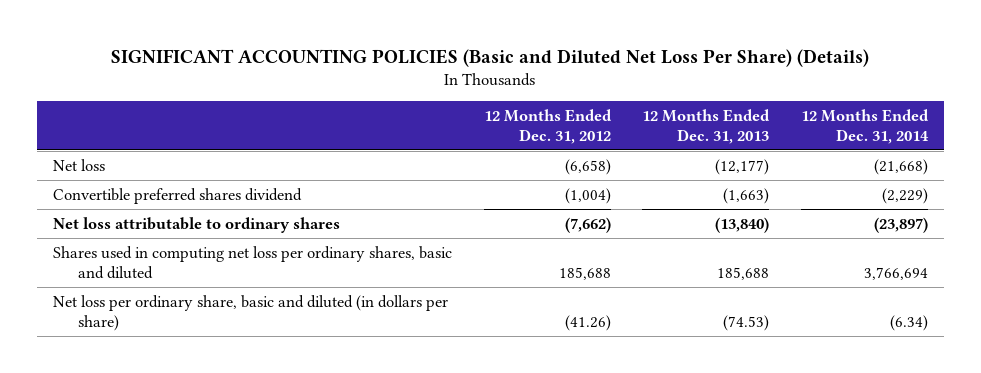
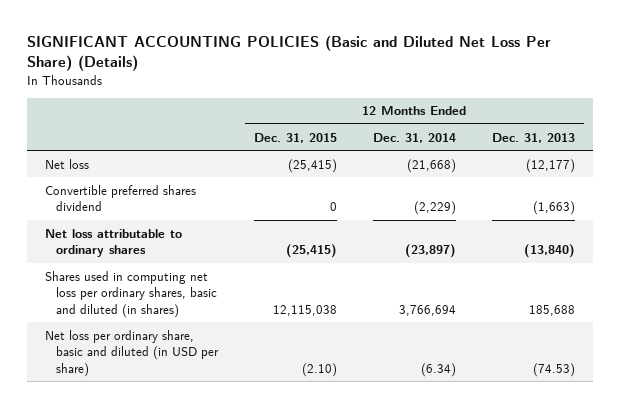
[483,108,612,144] 12 Months Ended Dec. 31, 2012 -> none
none -> [253,132,337,143] Dec. 31, 2015
[52,245,452,279] Shares used in computing net loss per ordinary shares, basic and diluted -> [44,270,217,318] Shares used in computing net loss per ordinary shares, basic and diluted (in shares)
[52,294,448,331] Net loss per ordinary share, basic and diluted (in dollars per share) -> [44,329,219,377] Net loss per ordinary share, basic and diluted (in USD per share)

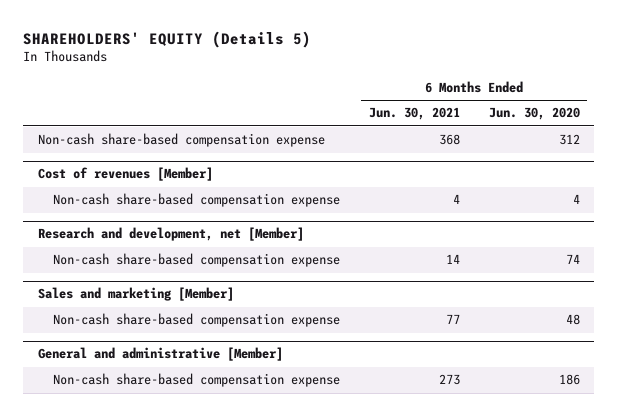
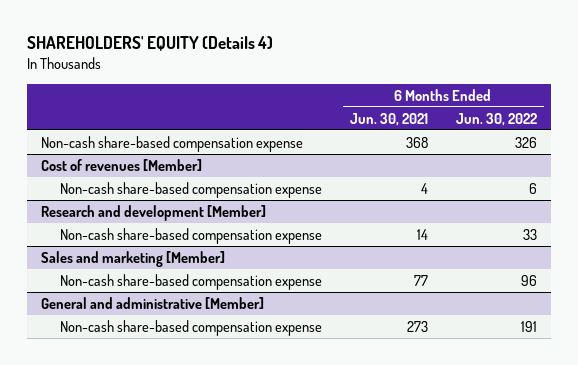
[23,30,312,48] SHAREHOLDERS' EQUITY (Details 5) -> [26,36,273,52] SHAREHOLDERS' EQUITY (Details 4)
[488,107,580,121] Jun. 30, 2020 -> none
none -> [456,112,538,126] Jun. 30, 2022
[37,227,304,242] Research and development, net [Member] -> [40,204,266,221] Research and development [Member]

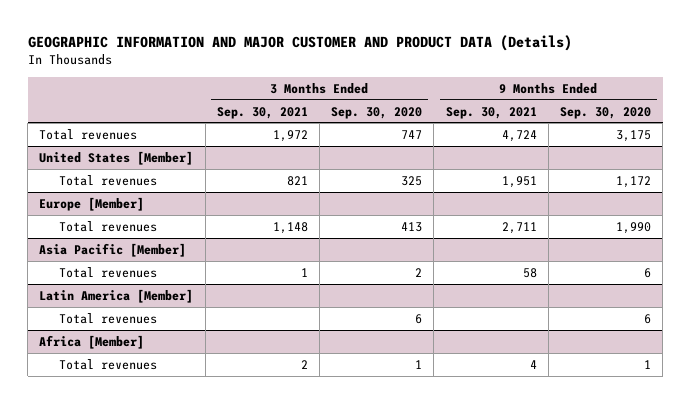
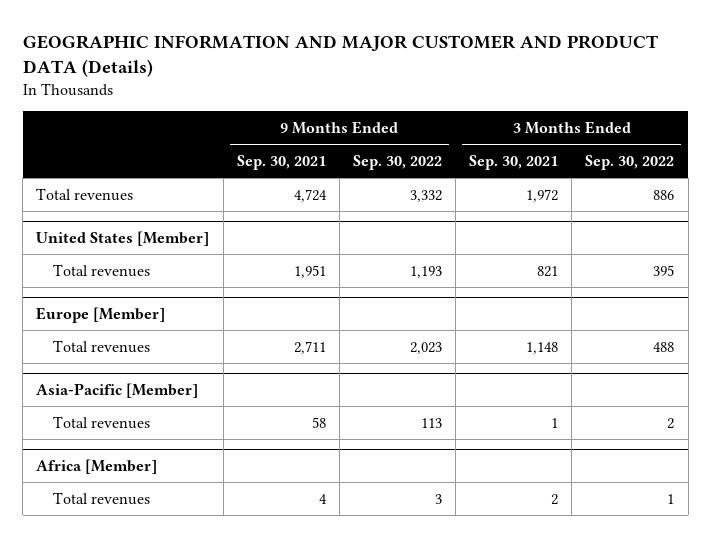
[331,106,423,119] Sep. 30, 2020 -> none
[560,106,652,119] Sep. 30, 2020 -> none
none -> [352,154,442,170] Sep. 30, 2022
none -> [585,154,675,170] Sep. 30, 2022
[39,242,187,257] Asia Pacific [Member] -> [36,383,199,399] Asia-Pacific [Member]
[39,288,194,303] Latin America [Member] -> none
[58,312,157,324] Total revenues -> none

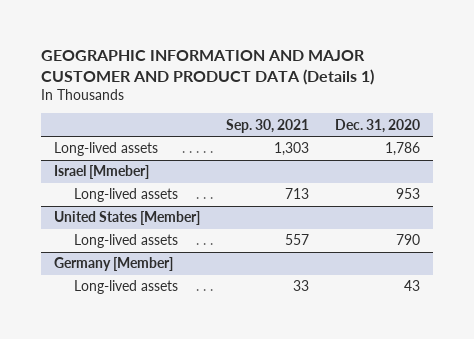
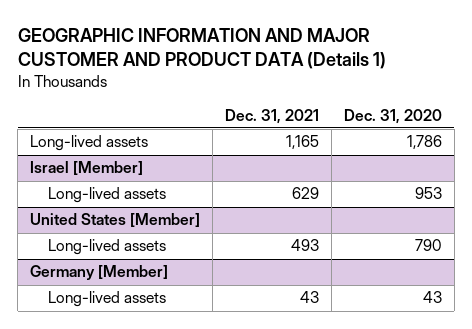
[225,118,309,133] Sep. 30, 2021 -> none
none -> [224,108,319,124] Dec. 31, 2021
[53,165,149,180] Israel [Mmeber] -> [30,161,144,176] Israel [Member]

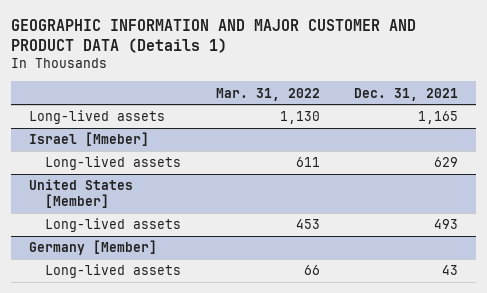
[343,108,442,124] Dec. 31, 2020 -> none
none -> [215,87,320,101] Mar. 31, 2022
[30,161,144,176] Israel [Member] -> [28,132,149,147] Israel [Mmeber]

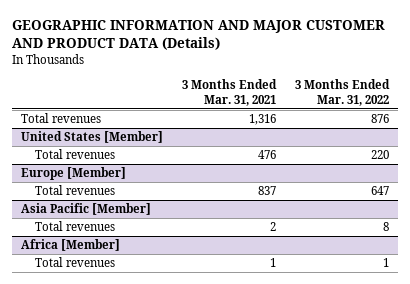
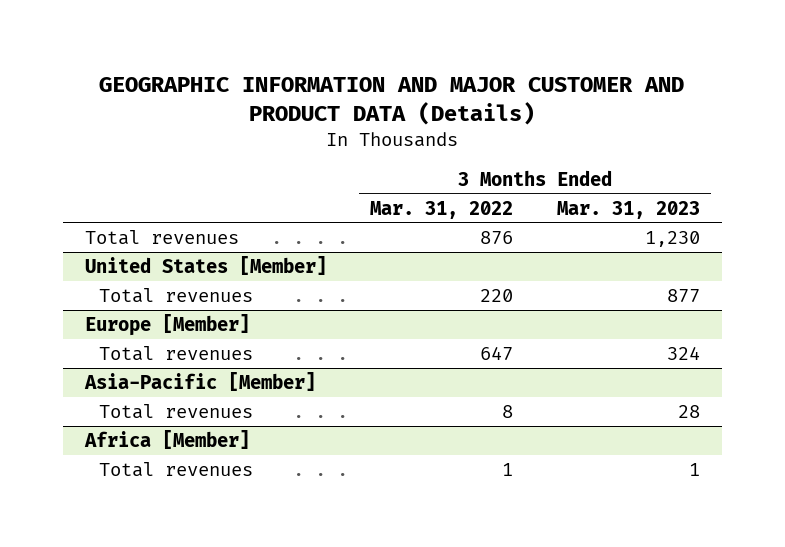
[181,79,277,106] 3 Months Ended Mar. 31, 2021 -> none
none -> [557,200,701,219] Mar. 31, 2023
[21,203,152,216] Asia Pacific [Member] -> [83,371,316,391] Asia-Pacific [Member]

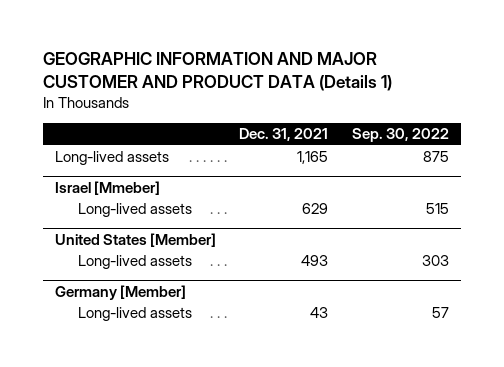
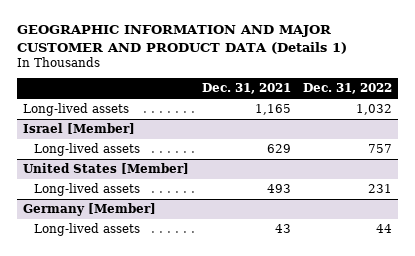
[352,128,450,143] Sep. 30, 2022 -> none
none -> [302,83,392,95] Dec. 31, 2022
[54,180,160,195] Israel [Mmeber] -> [23,122,136,134] Israel [Member]

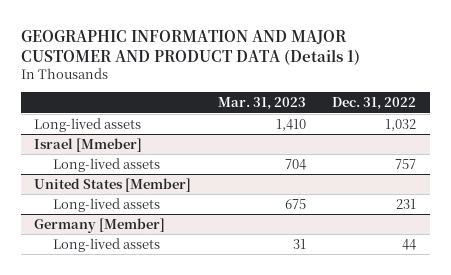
[201,83,291,95] Dec. 31, 2021 -> none
none -> [217,97,306,111] Mar. 31, 2023
[23,122,136,134] Israel [Member] -> [34,137,143,152] Israel [Mmeber]

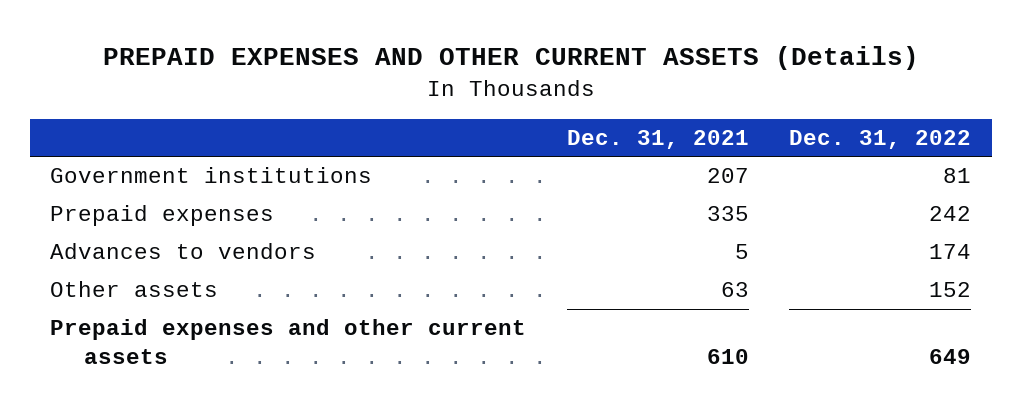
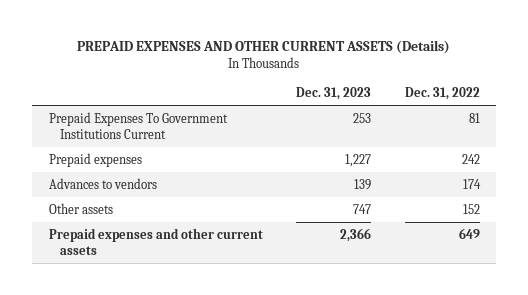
[566,130,749,150] Dec. 31, 2021 -> none
none -> [296,86,372,100] Dec. 31, 2023
[50,167,373,184] Government institutions -> none
none -> [48,111,228,139] Prepaid Expenses To Government Institutions Current

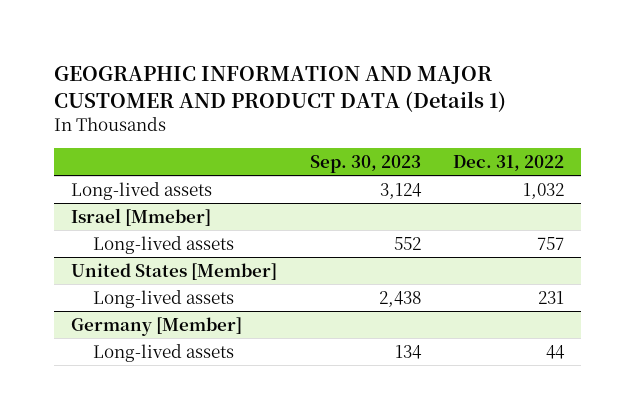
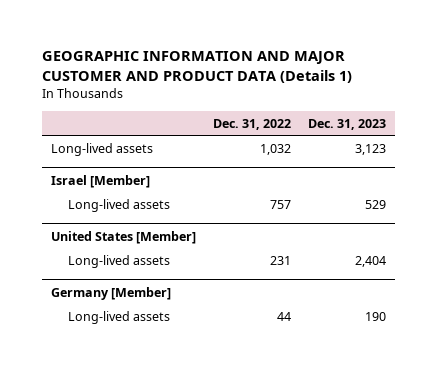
[309,154,421,173] Sep. 30, 2023 -> none
none -> [308,118,387,130] Dec. 31, 2023
[70,208,211,227] Israel [Mmeber] -> [50,174,150,188] Israel [Member]

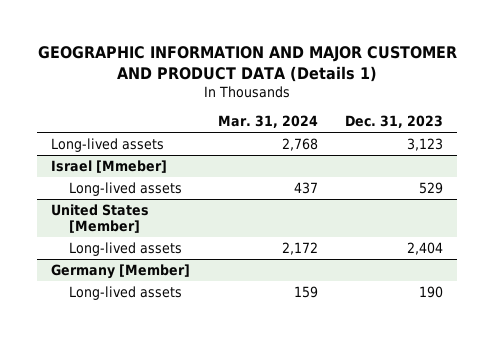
[212,118,291,130] Dec. 31, 2022 -> none
none -> [217,114,318,128] Mar. 31, 2024
[50,174,150,188] Israel [Member] -> [51,159,168,173] Israel [Mmeber]

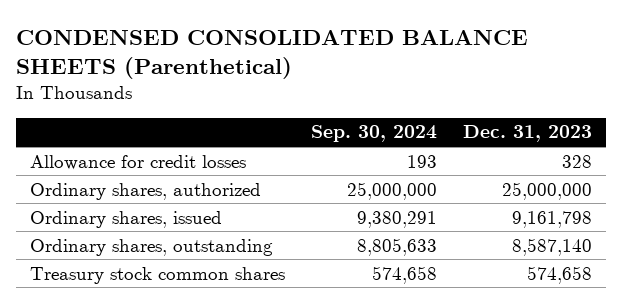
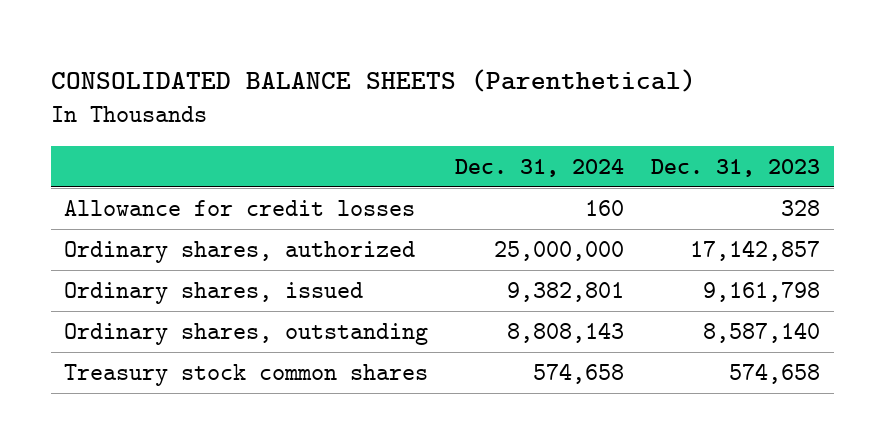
[16,30,529,80] CONDENSED CONSOLIDATED BALANCE SHEETS (Parenthetical) -> [50,68,696,92] CONSOLIDATED BALANCE SHEETS (Parenthetical)
[311,125,438,143] Sep. 30, 2024 -> none
none -> [455,159,625,178] Dec. 31, 2024
[502,181,593,200] 25,000,000 -> [690,239,821,261] 17,142,857

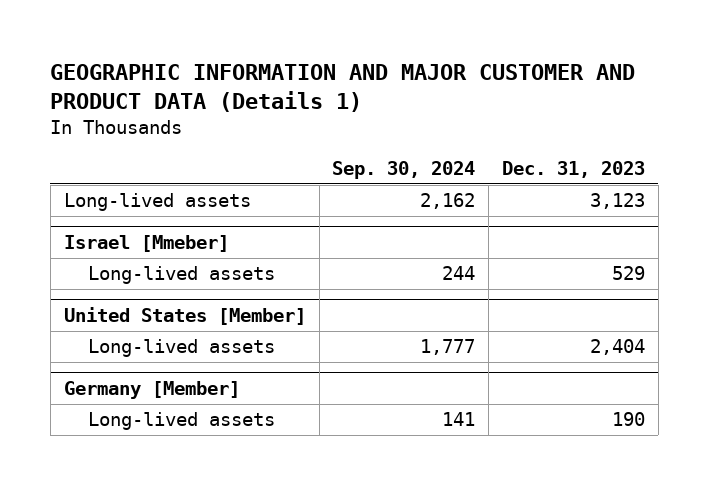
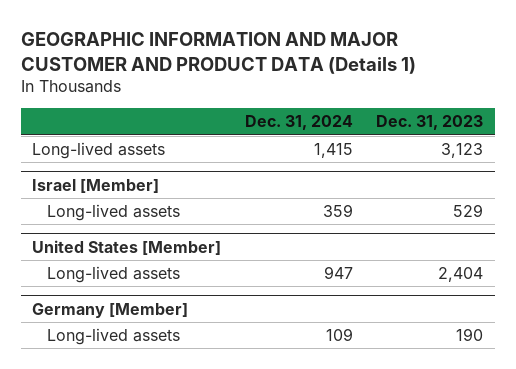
[332,160,476,179] Sep. 30, 2024 -> none
none -> [244,115,353,131] Dec. 31, 2024
[63,235,229,253] Israel [Mmeber] -> [32,178,160,193] Israel [Member]

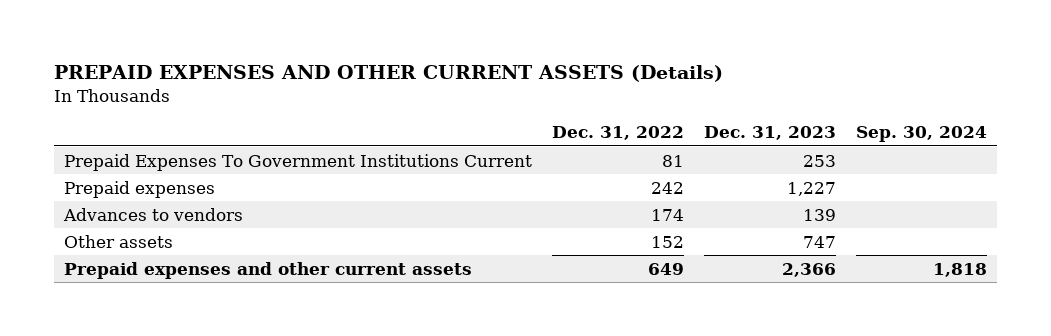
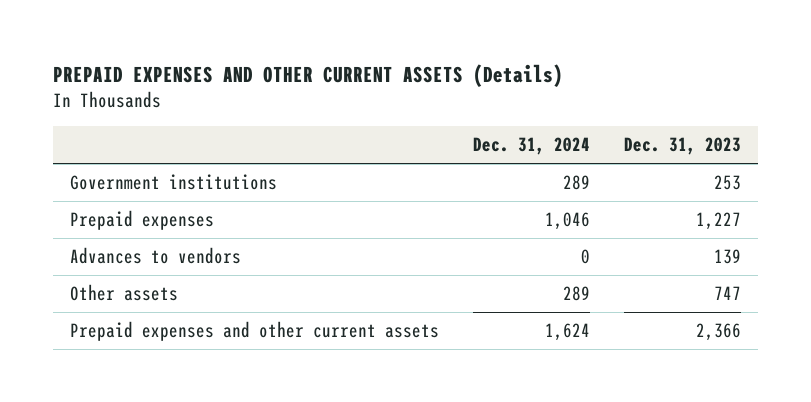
[551,126,684,141] Dec. 31, 2022 -> none
[856,126,988,143] Sep. 30, 2024 -> none
none -> [472,137,590,156] Dec. 31, 2024
[63,153,532,171] Prepaid Expenses To Government Institutions Current -> [69,174,277,191] Government institutions

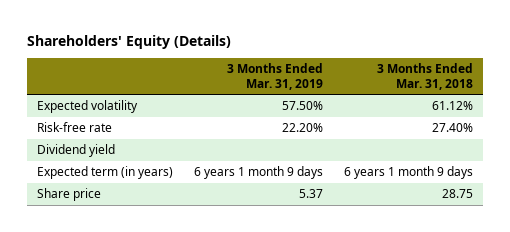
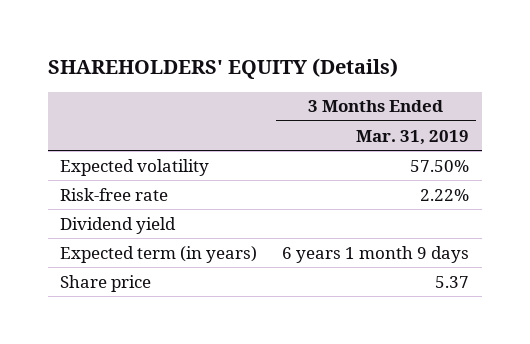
[26,34,231,49] Shareholders' Equity (Details) -> [47,58,398,80] SHAREHOLDERS' EQUITY (Details)
[376,62,473,90] 3 Months Ended Mar. 31, 2018 -> none
[282,123,324,133] 22.20% -> [420,188,470,201] 2.22%

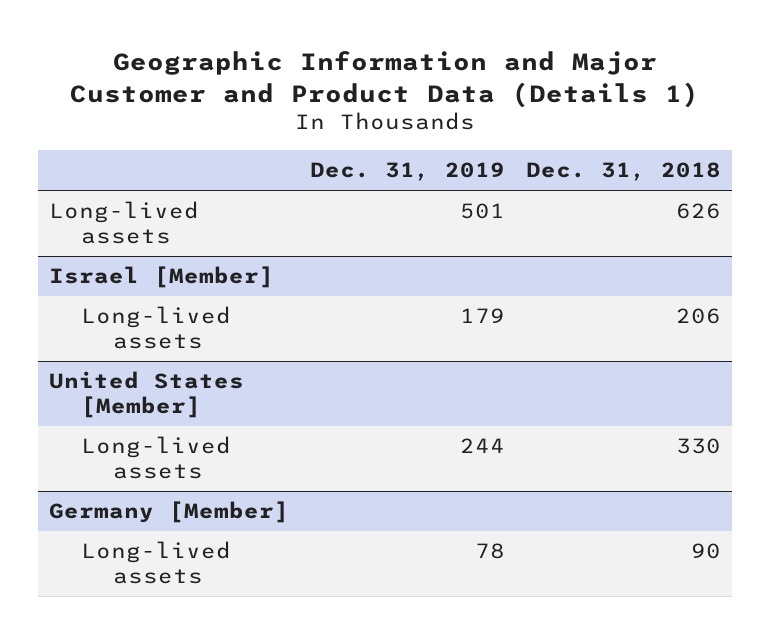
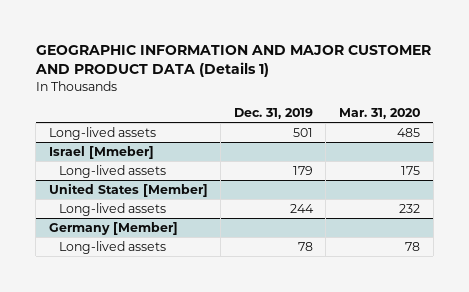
[70,50,700,108] Geographic Information and Major Customer and Product Data (Details 1) -> [34,45,431,78] GEOGRAPHIC INFORMATION AND MAJOR CUSTOMER AND PRODUCT DATA (Details 1)
[526,162,722,182] Dec. 31, 2018 -> none
none -> [338,108,420,120] Mar. 31, 2020
[48,266,274,289] Israel [Member] -> [48,145,154,159] Israel [Mmeber]

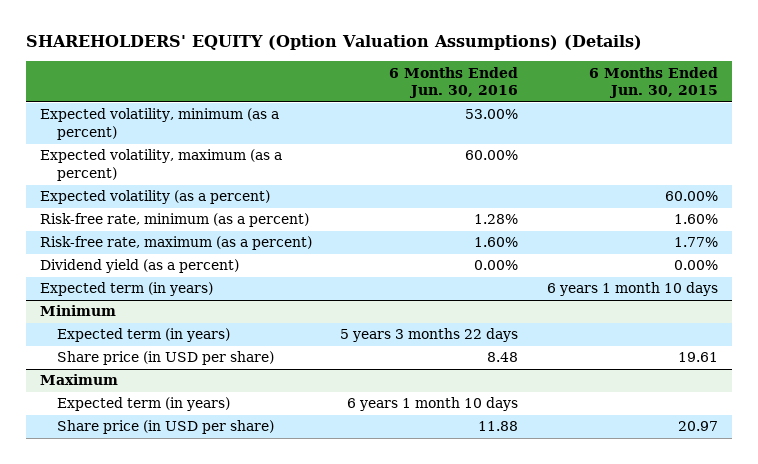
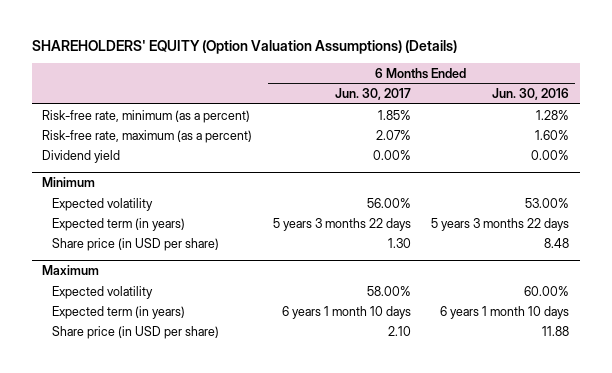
[588,66,718,99] 6 Months Ended Jun. 30, 2015 -> none
none -> [334,88,411,101] Jun. 30, 2017
[39,108,279,141] Expected volatility, minimum (as a percent) -> none
[39,149,282,182] Expected volatility, maximum (as a percent) -> none
[39,190,270,205] Expected volatility (as a percent) -> none
[39,282,213,297] Expected term (in years) -> none
[39,259,239,274] Dividend yield (as a percent) -> [42,149,121,163] Dividend yield
none -> [51,197,153,211] Expected volatility
none -> [51,285,153,299] Expected volatility

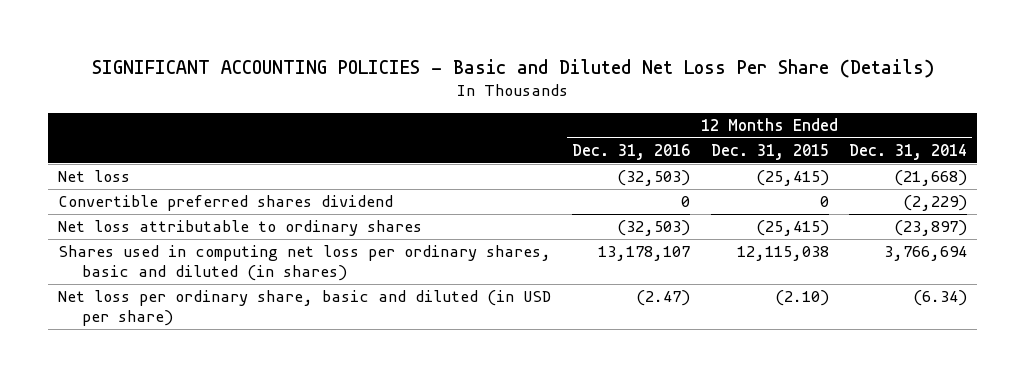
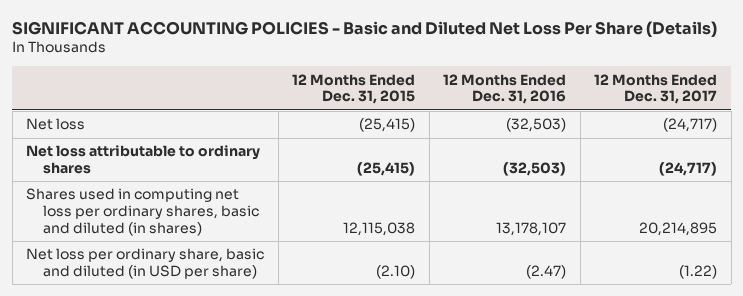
[849,144,968,161] Dec. 31, 2014 -> none
none -> [594,73,718,105] 12 Months Ended Dec. 31, 2017
[58,195,394,212] Convertible preferred shares dividend -> none

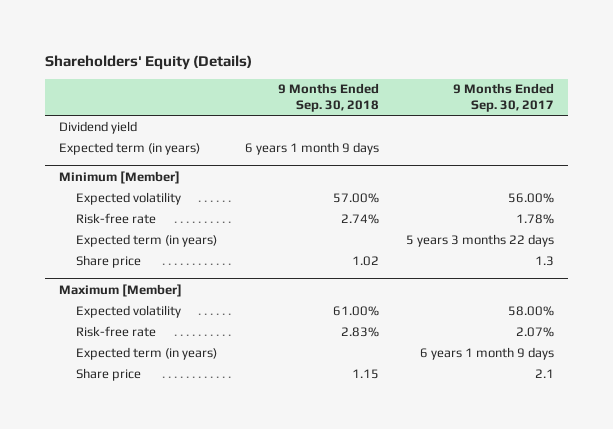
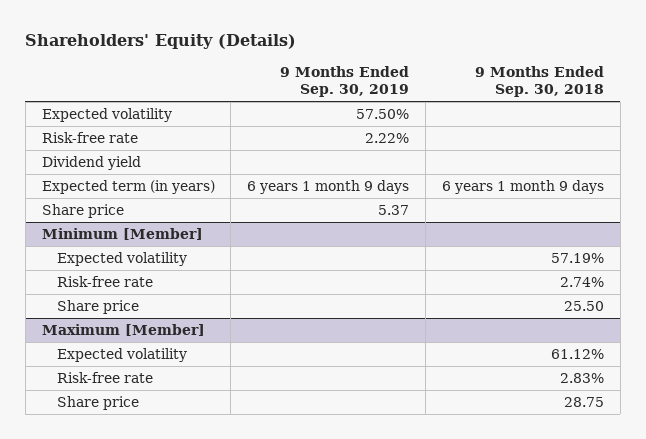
[452,83,554,113] 9 Months Ended Sep. 30, 2017 -> none
none -> [280,65,410,98] 9 Months Ended Sep. 30, 2019
none -> [41,107,172,122] Expected volatility
none -> [41,131,138,143] Risk-free rate
none -> [41,203,124,218] Share price
[332,192,379,203] 57.00% -> [551,252,605,263] 57.19%
[76,233,218,247] Expected term (in years) -> none
[351,255,379,266] 1.02 -> [564,300,605,311] 25.50
[332,305,379,316] 61.00% -> [551,348,605,359] 61.12%
[76,346,218,360] Expected term (in years) -> none
[351,368,379,379] 1.15 -> [564,396,605,407] 28.75

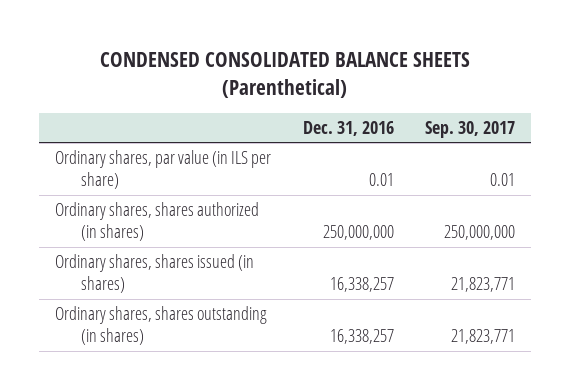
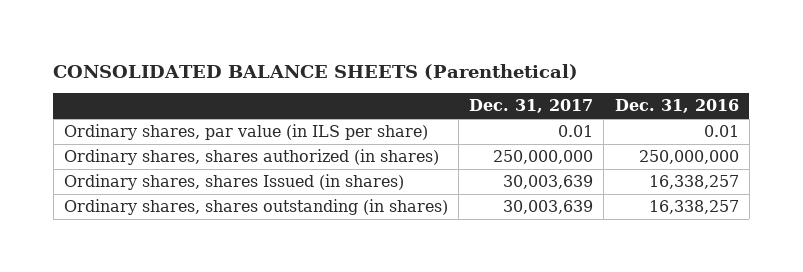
[100,52,471,99] CONDENSED CONSOLIDATED BALANCE SHEETS (Parenthetical) -> [53,63,579,80] CONSOLIDATED BALANCE SHEETS (Parenthetical)
[425,121,516,139] Sep. 30, 2017 -> none
none -> [469,99,594,114] Dec. 31, 2017
[54,253,254,294] Ordinary shares, shares issued (in shares) -> [63,174,404,191] Ordinary shares, shares Issued (in shares)

